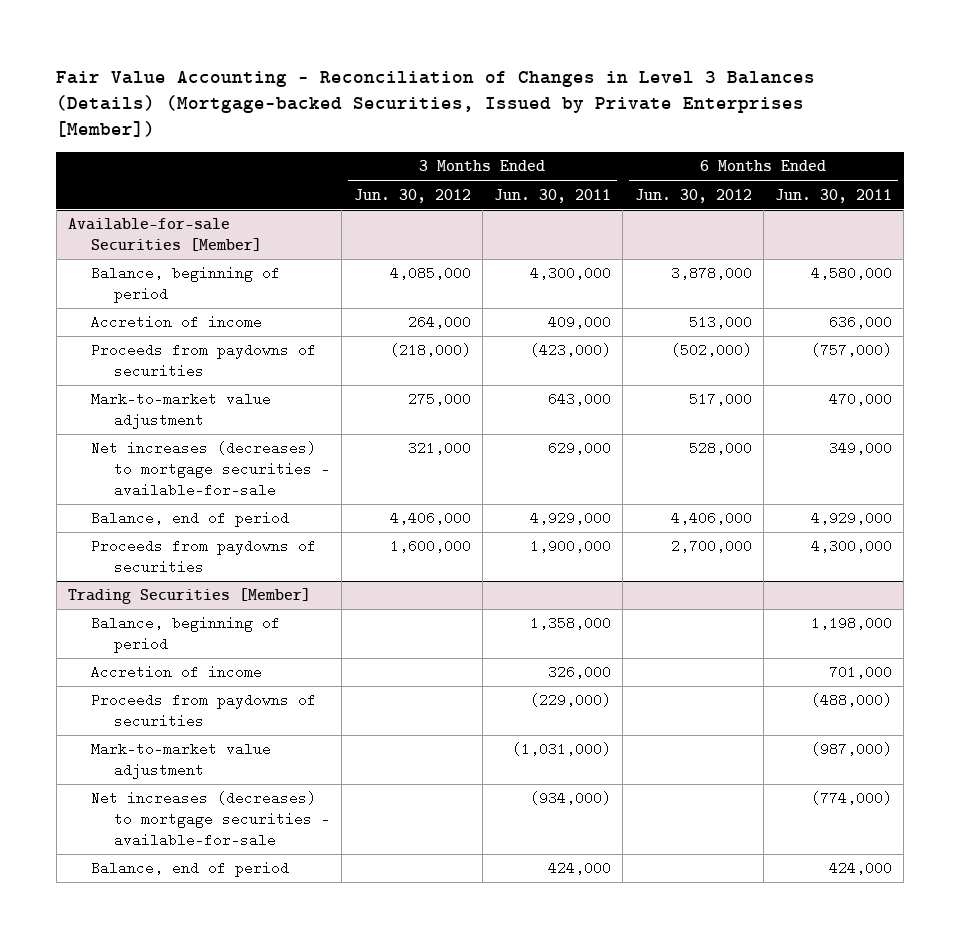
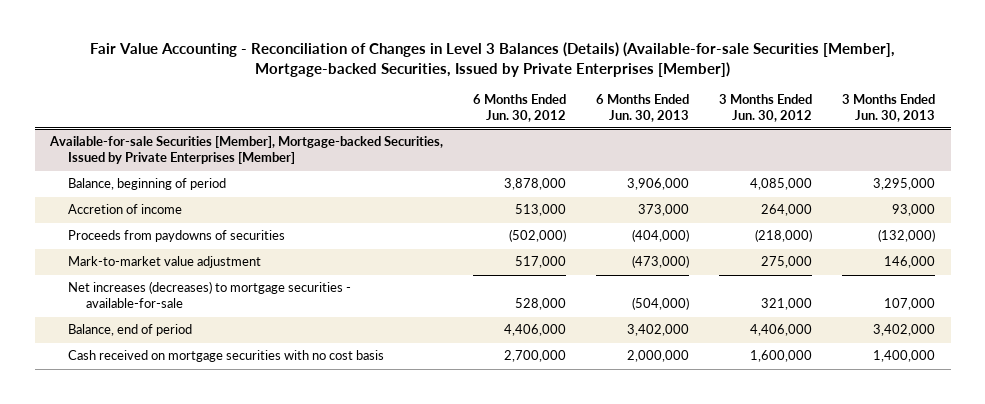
[56,70,816,138] Fair Value Accounting - Reconciliation of Changes in Level 3 Balances (Details) (Mortgage-backed Securities, Issued by Private Enterprises [Member]) -> [89,42,895,77] Fair Value Accounting - Reconciliation of Changes in Level 3 Balances (Details) (Available-for-sale Securities [Member], Mortgage-backed Securities, Issued by Private Enterprises [Member])
[494,188,612,203] Jun. 30, 2011 -> none
[775,188,893,203] Jun. 30, 2011 -> none
none -> [596,93,690,122] 6 Months Ended Jun. 30, 2013
none -> [842,93,936,122] 3 Months Ended Jun. 30, 2013
[68,218,263,252] Available-for-sale Securities [Member] -> [49,136,444,165] Available-for-sale Securities [Member], Mortgage-backed Securities, Issued by Private Enterprises [Member]
[68,588,312,605] Trading Securities [Member] -> none
[91,616,281,654] Balance, beginning of period -> none
[91,665,263,680] Accretion of income -> none
[91,693,317,729] Proceeds from paydowns of securities -> none
[91,742,272,780] Mark-to-market value adjustment -> none
[91,791,331,848] Net increases (decreases) to mortgage securities - available-for-sale -> none
[91,861,290,878] Balance, end of period -> none
[91,539,317,575] Proceeds from paydowns of securities -> [67,350,384,363] Cash received on mortgage securities with no cost basis

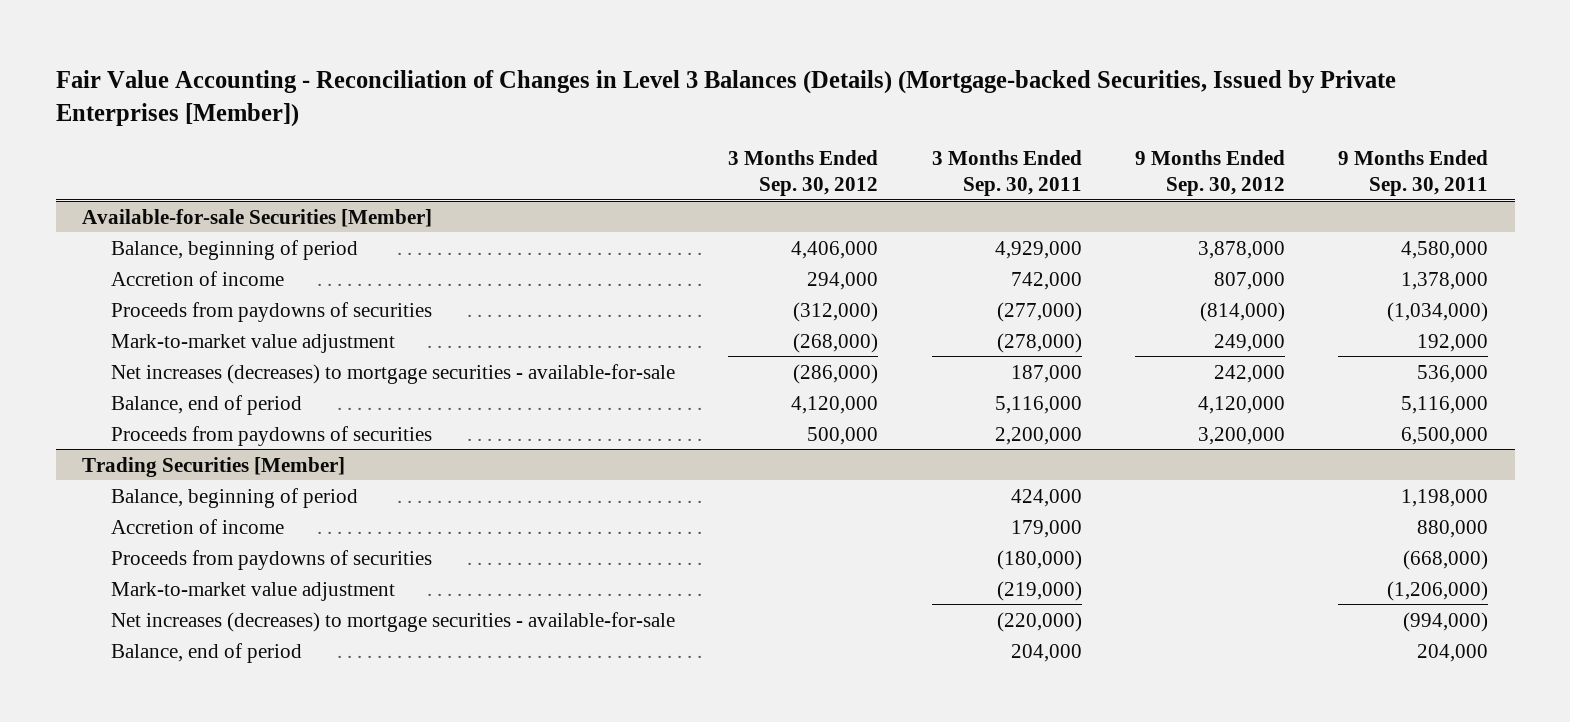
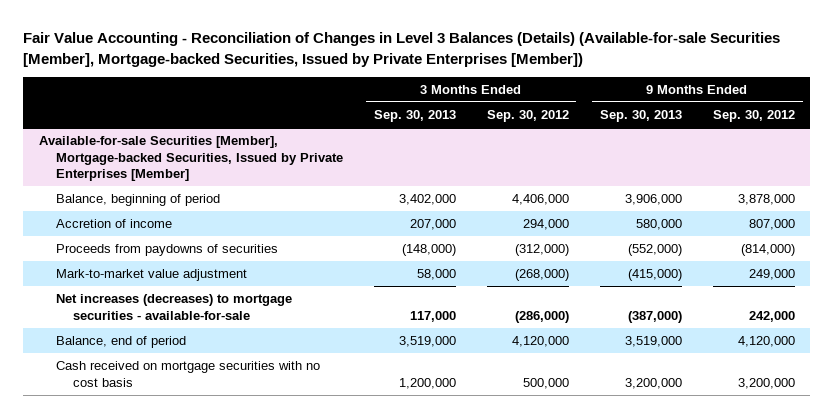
[55,70,1396,128] Fair Value Accounting - Reconciliation of Changes in Level 3 Balances (Details) (Mortgage-backed Securities, Issued by Private Enterprises [Member]) -> [23,32,781,67] Fair Value Accounting - Reconciliation of Changes in Level 3 Balances (Details) (Available-for-sale Securities [Member], Mortgage-backed Securities, Issued by Private Enterprises [Member])
[931,149,1082,197] 3 Months Ended Sep. 30, 2011 -> none
[1338,149,1489,197] 9 Months Ended Sep. 30, 2011 -> none
none -> [373,110,456,123] Sep. 30, 2013
none -> [599,110,682,123] Sep. 30, 2013
[82,208,433,227] Available-for-sale Securities [Member] -> [38,136,343,182] Available-for-sale Securities [Member], Mortgage-backed Securities, Issued by Private Enterprises [Member]
[82,456,346,477] Trading Securities [Member] -> none
[110,487,358,508] Balance, beginning of period -> none
[110,518,284,534] Accretion of income -> none
[110,549,432,570] Proceeds from paydowns of securities -> none
[110,581,395,601] Mark-to-market value adjustment -> none
[110,611,675,632] Net increases (decreases) to mortgage securities - available-for-sale -> none
[110,642,302,663] Balance, end of period -> none
[110,425,432,446] Proceeds from paydowns of securities -> [55,361,320,387] Cash received on mortgage securities with no cost basis

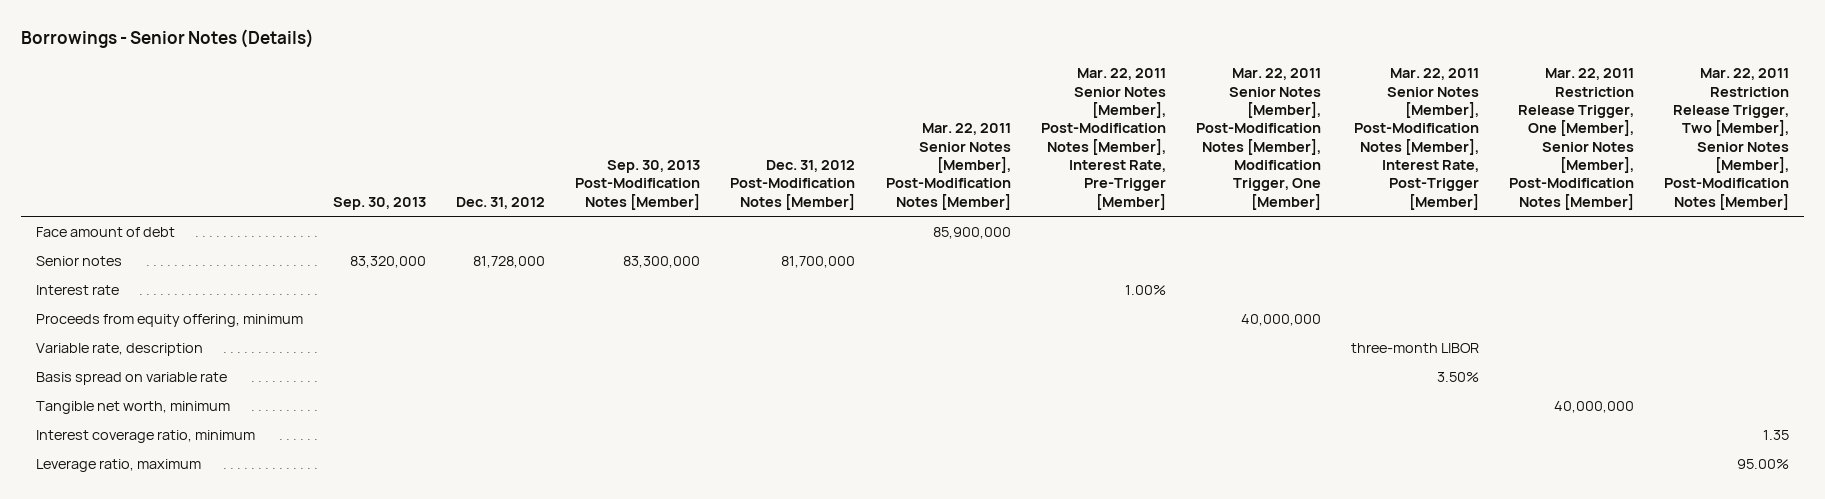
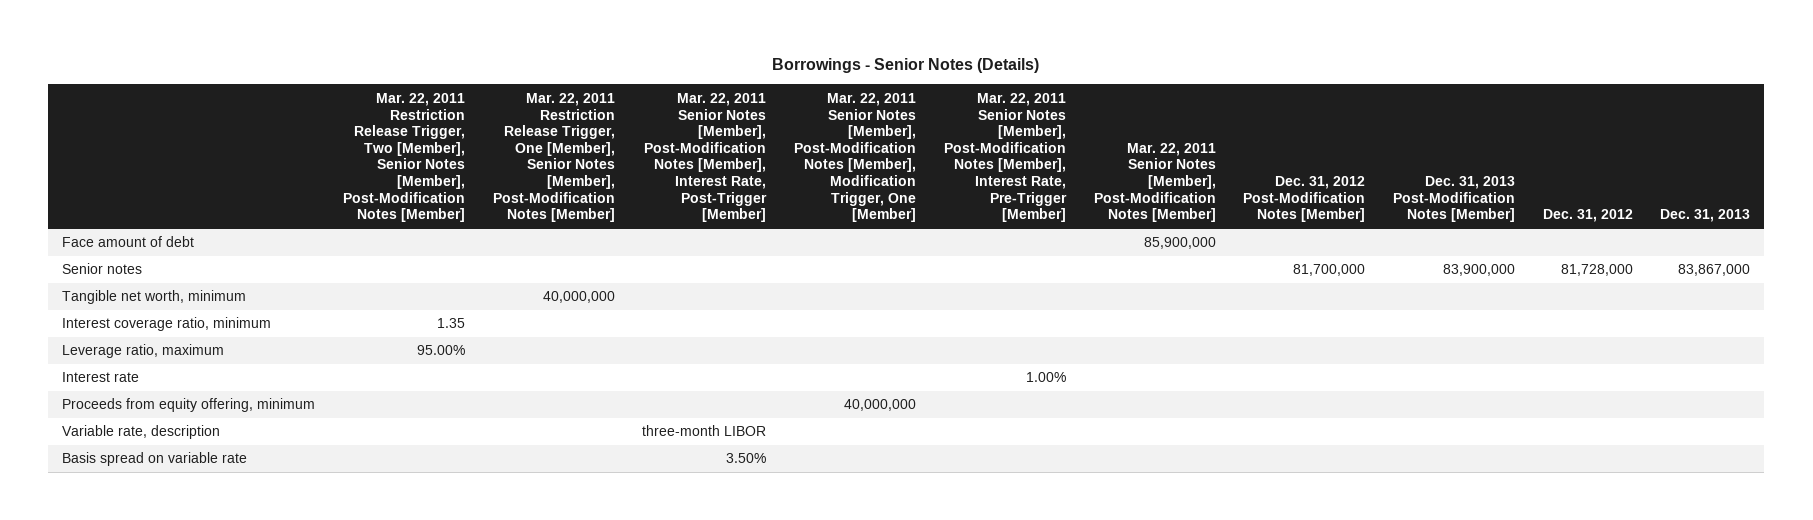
[333,196,427,210] Sep. 30, 2013 -> none
[575,160,701,210] Sep. 30, 2013 Post-Modification Notes [Member] -> none
none -> [1393,176,1516,223] Dec. 31, 2013 Post-Modification Notes [Member]
none -> [1660,209,1751,223] Dec. 31, 2013
[36,401,231,415] Tangible net worth, minimum -> [62,290,247,305] Tangible net worth, minimum
[36,430,256,444] Interest coverage ratio, minimum -> [62,317,272,332] Interest coverage ratio, minimum
[36,459,202,473] Leverage ratio, maximum -> [62,344,225,359] Leverage ratio, maximum

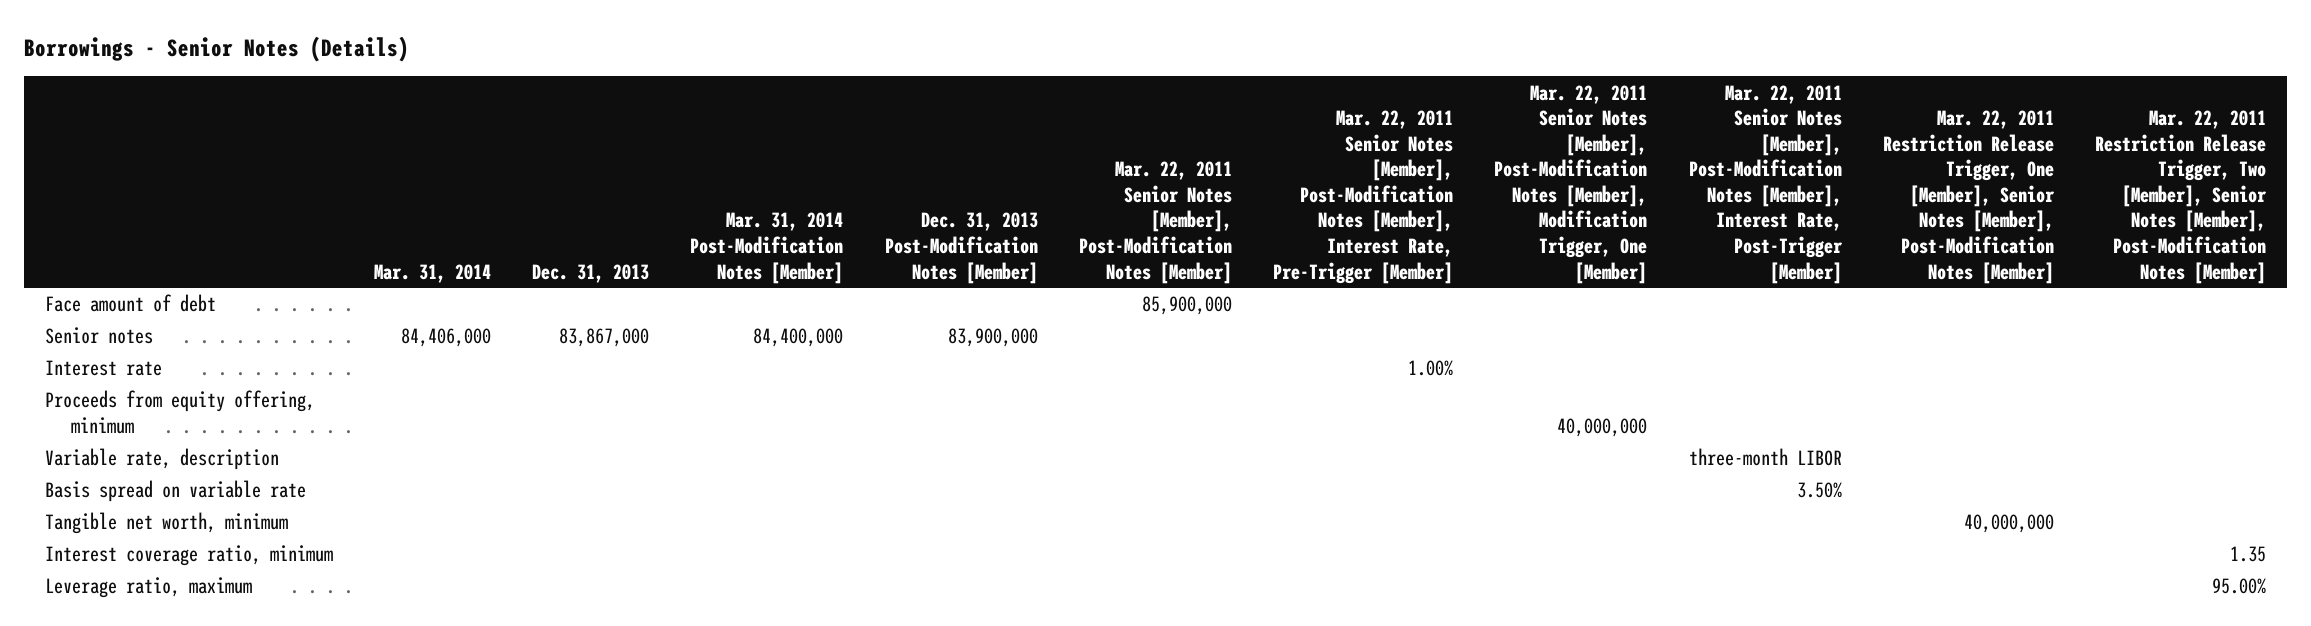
[1243,176,1366,223] Dec. 31, 2012 Post-Modification Notes [Member] -> none
[1542,209,1633,223] Dec. 31, 2012 -> none
none -> [374,263,492,283] Mar. 31, 2014
none -> [690,212,844,284] Mar. 31, 2014 Post-Modification Notes [Member]
[62,290,247,305] Tangible net worth, minimum -> [44,512,288,535] Tangible net worth, minimum
[62,317,272,332] Interest coverage ratio, minimum -> [44,545,333,567] Interest coverage ratio, minimum
[62,344,225,359] Leverage ratio, maximum -> [44,577,252,599] Leverage ratio, maximum

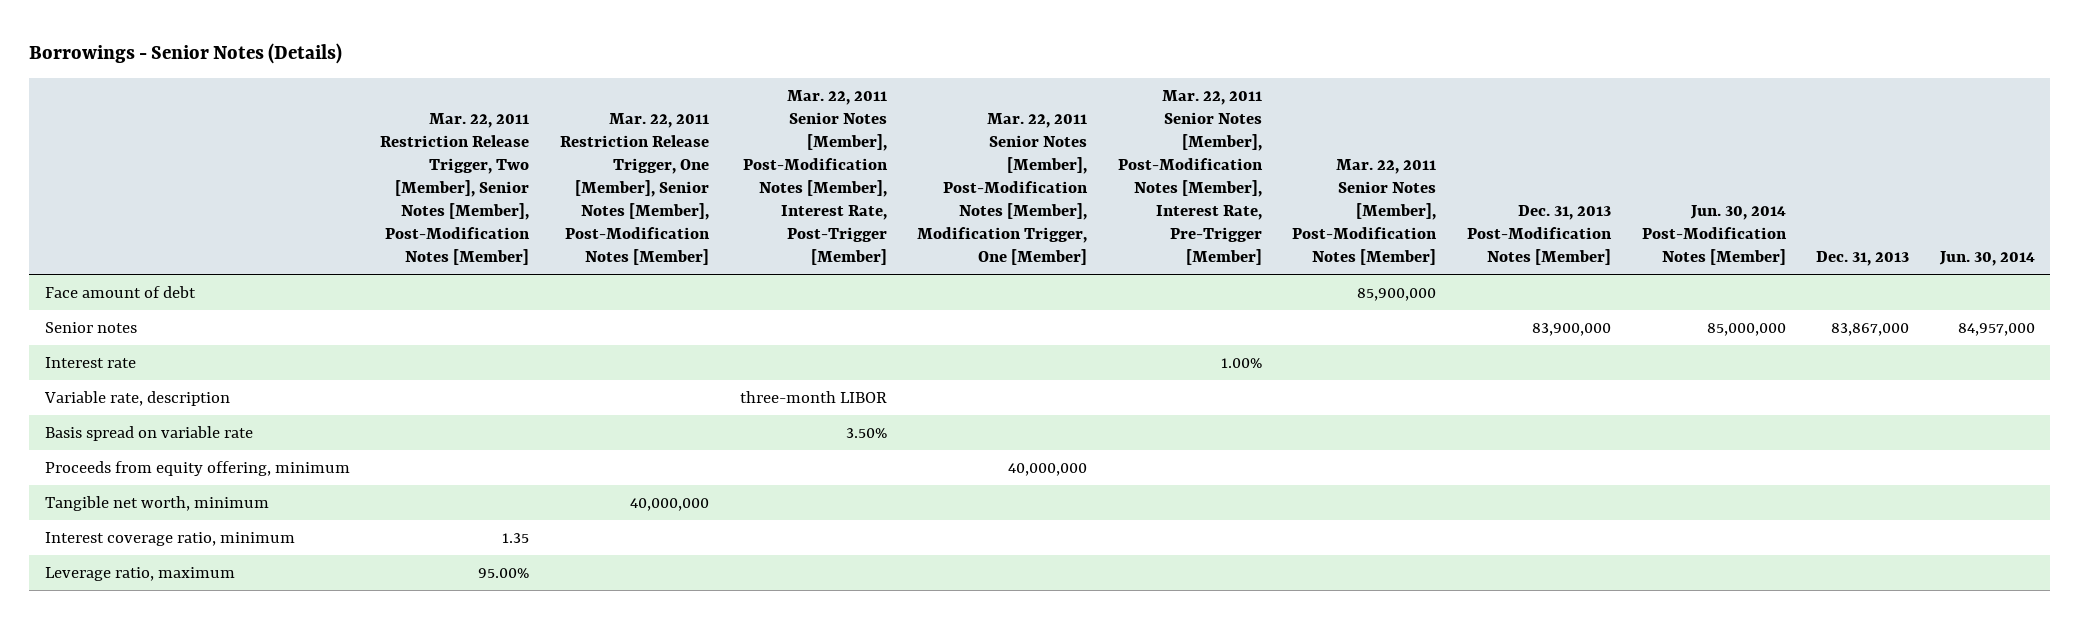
[374,263,492,283] Mar. 31, 2014 -> none
[690,212,844,284] Mar. 31, 2014 Post-Modification Notes [Member] -> none
none -> [1641,205,1787,266] Jun. 30, 2014 Post-Modification Notes [Member]
none -> [1938,251,2035,267] Jun. 30, 2014
[44,390,315,434] Proceeds from equity offering, minimum -> [44,460,350,476] Proceeds from equity offering, minimum

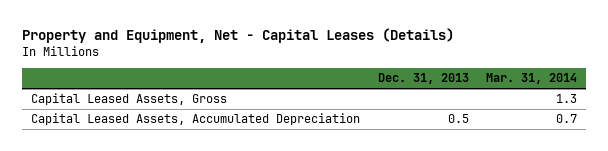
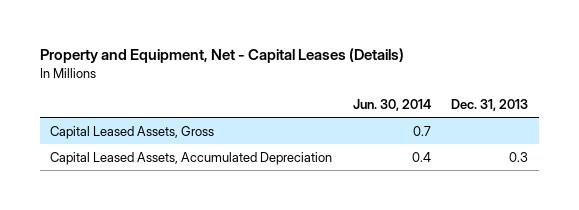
[486,73,578,85] Mar. 31, 2014 -> none
none -> [352,99,431,112] Jun. 30, 2014
[447,114,469,124] 0.5 -> [509,151,529,162] 0.3

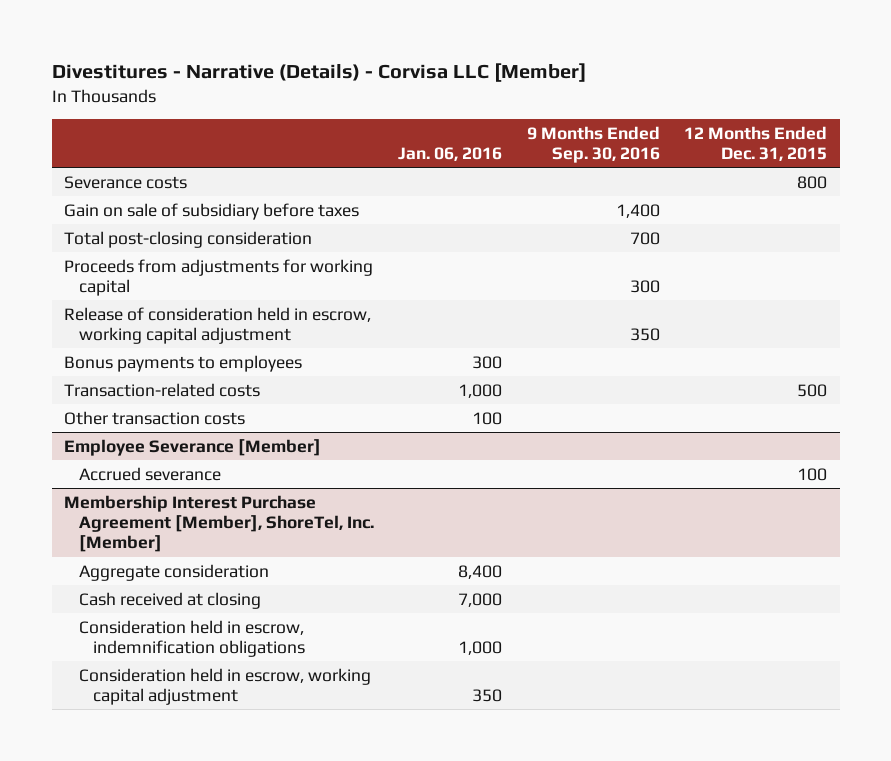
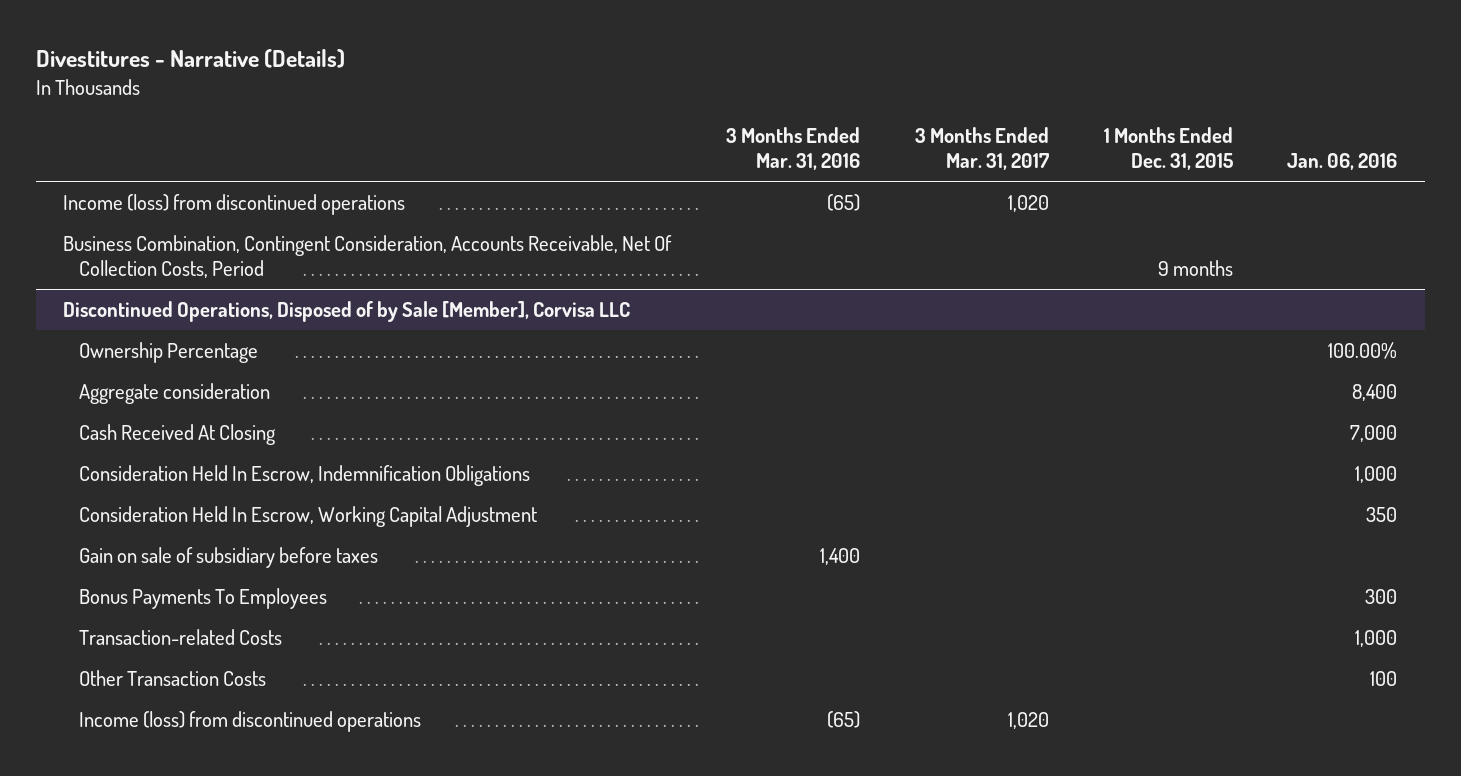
[51,63,586,83] Divestitures - Narrative (Details) - Corvisa LLC [Member] -> [35,49,345,69] Divestitures - Narrative (Details)
[526,125,660,164] 9 Months Ended Sep. 30, 2016 -> none
[684,125,828,162] 12 Months Ended Dec. 31, 2015 -> none
none -> [726,127,861,171] 3 Months Ended Mar. 31, 2016
none -> [914,127,1049,171] 3 Months Ended Mar. 31, 2017
none -> [1103,127,1233,171] 1 Months Ended Dec. 31, 2015
[63,175,187,189] Severance costs -> none
[63,202,359,220] Gain on sale of subsidiary before taxes -> none
[63,230,312,248] Total post-closing consideration -> none
[63,258,373,296] Proceeds from adjustments for working capital -> none
[63,306,371,344] Release of consideration held in escrow, working capital adjustment -> none
[63,354,302,372] Bonus payments to employees -> none
[63,382,260,397] Transaction-related costs -> none
[63,410,245,425] Other transaction costs -> none
[63,438,321,456] Employee Severance [Member] -> none
[78,466,221,481] Accrued severance -> none
none -> [63,193,406,215] Income (loss) from discontinued operations
none -> [63,234,673,278] Business Combination, Contingent Consideration, Accounts Receivable, Net Of Collection Costs, Period
[63,494,374,553] Membership Interest Purchase Agreement [Member], ShoreTel, Inc. [Member] -> [63,300,631,322] Discontinued Operations, Disposed of by Sale [Member], Corvisa LLC
none -> [79,341,259,363] Ownership Percentage
[78,591,261,609] Cash received at closing -> [79,423,277,445] Cash Received At Closing
[78,619,306,657] Consideration held in escrow, indemnification obligations -> [79,464,531,486] Consideration Held In Escrow, Indemnification Obligations
[78,667,371,705] Consideration held in escrow, working capital adjustment -> [79,505,538,527] Consideration Held In Escrow, Working Capital Adjustment
none -> [79,546,379,568] Gain on sale of subsidiary before taxes
none -> [79,587,328,609] Bonus Payments To Employees
none -> [79,628,283,645] Transaction-related Costs
none -> [79,669,267,686] Other Transaction Costs
none -> [79,710,422,732] Income (loss) from discontinued operations

